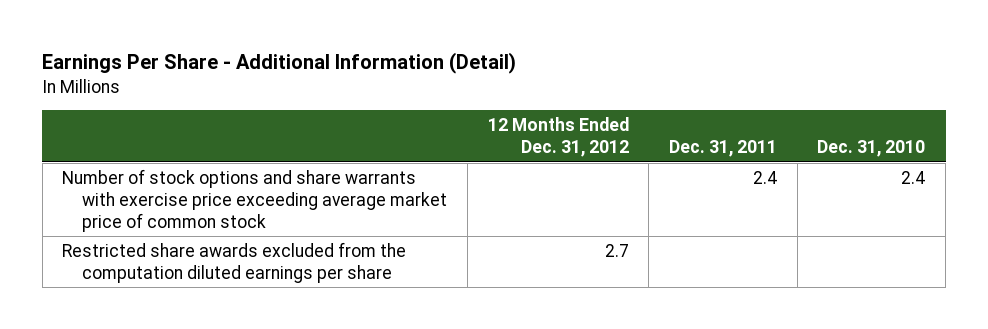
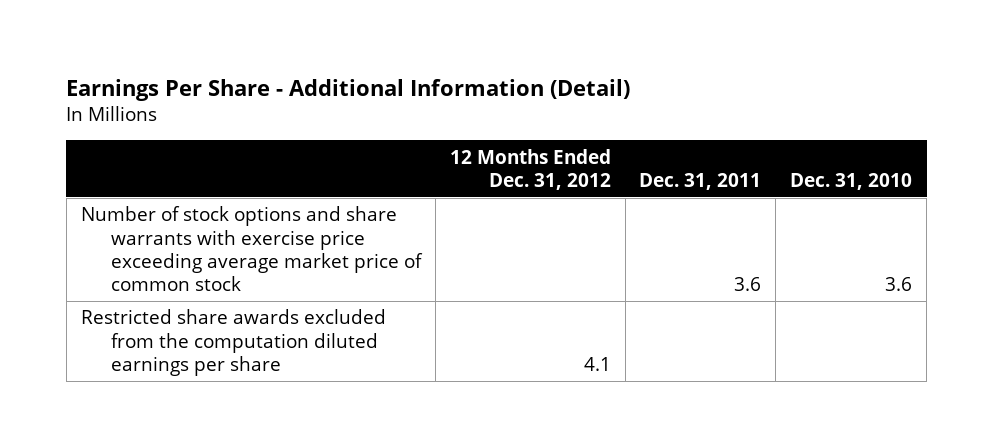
[752,170,777,184] 2.4 -> [734,277,762,292] 3.6
[901,170,926,184] 2.4 -> [885,277,913,292] 3.6
[604,243,629,257] 2.7 -> [583,357,611,372] 4.1

